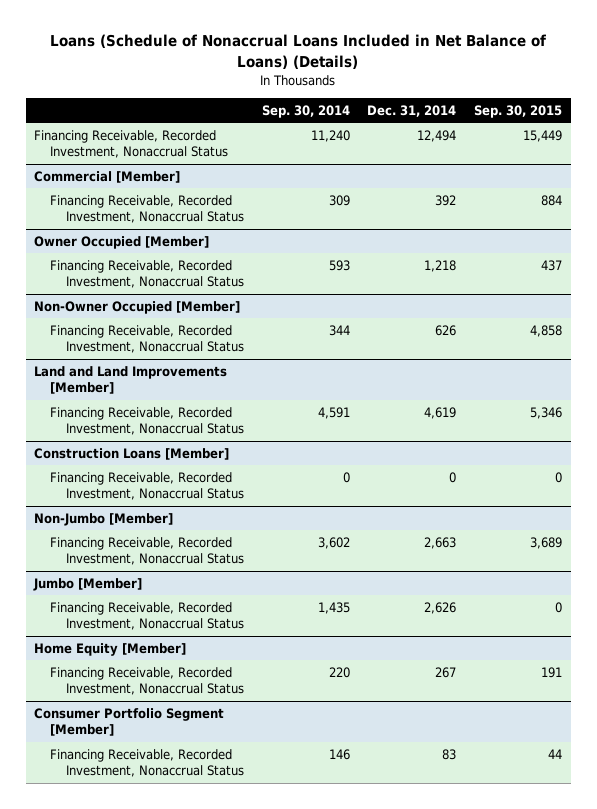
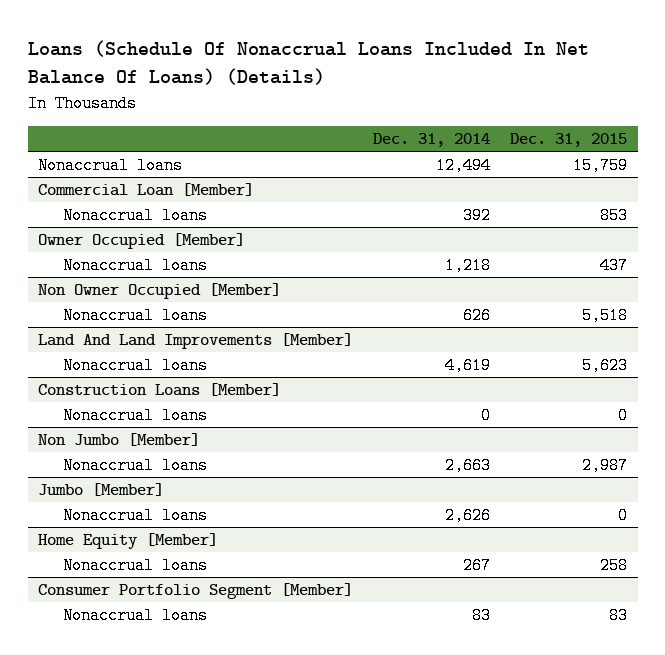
[50,34,547,69] Loans (Schedule of Nonaccrual Loans Included in Net Balance of Loans) (Details) -> [27,40,589,86] Loans (Schedule Of Nonaccrual Loans Included In Net Balance Of Loans) (Details)
[261,104,350,118] Sep. 30, 2014 -> none
[474,104,563,118] Sep. 30, 2015 -> none
none -> [510,132,628,147] Dec. 31, 2015
[34,130,229,159] Financing Receivable, Recorded Investment, Nonaccrual Status -> [37,157,183,175] Nonaccrual loans
[34,171,181,184] Commercial [Member] -> [37,183,254,197] Commercial Loan [Member]
[50,195,244,224] Financing Receivable, Recorded Investment, Nonaccrual Status -> [63,207,209,225] Nonaccrual loans
[50,260,244,289] Financing Receivable, Recorded Investment, Nonaccrual Status -> [63,257,209,275] Nonaccrual loans
[34,301,241,315] Non-Owner Occupied [Member] -> [37,283,281,300] Non Owner Occupied [Member]
[50,325,244,354] Financing Receivable, Recorded Investment, Nonaccrual Status -> [63,307,209,325] Nonaccrual loans
[34,366,228,395] Land and Land Improvements [Member] -> [37,333,353,350] Land And Land Improvements [Member]
[50,407,244,436] Financing Receivable, Recorded Investment, Nonaccrual Status -> [63,357,209,375] Nonaccrual loans
[50,472,244,501] Financing Receivable, Recorded Investment, Nonaccrual Status -> [63,407,209,425] Nonaccrual loans
[34,513,174,527] Non-Jumbo [Member] -> [37,433,200,447] Non Jumbo [Member]
[50,537,244,566] Financing Receivable, Recorded Investment, Nonaccrual Status -> [63,457,209,475] Nonaccrual loans
[50,602,244,631] Financing Receivable, Recorded Investment, Nonaccrual Status -> [63,507,209,525] Nonaccrual loans
[50,667,244,696] Financing Receivable, Recorded Investment, Nonaccrual Status -> [63,557,209,575] Nonaccrual loans
[50,749,244,778] Financing Receivable, Recorded Investment, Nonaccrual Status -> [63,607,209,625] Nonaccrual loans

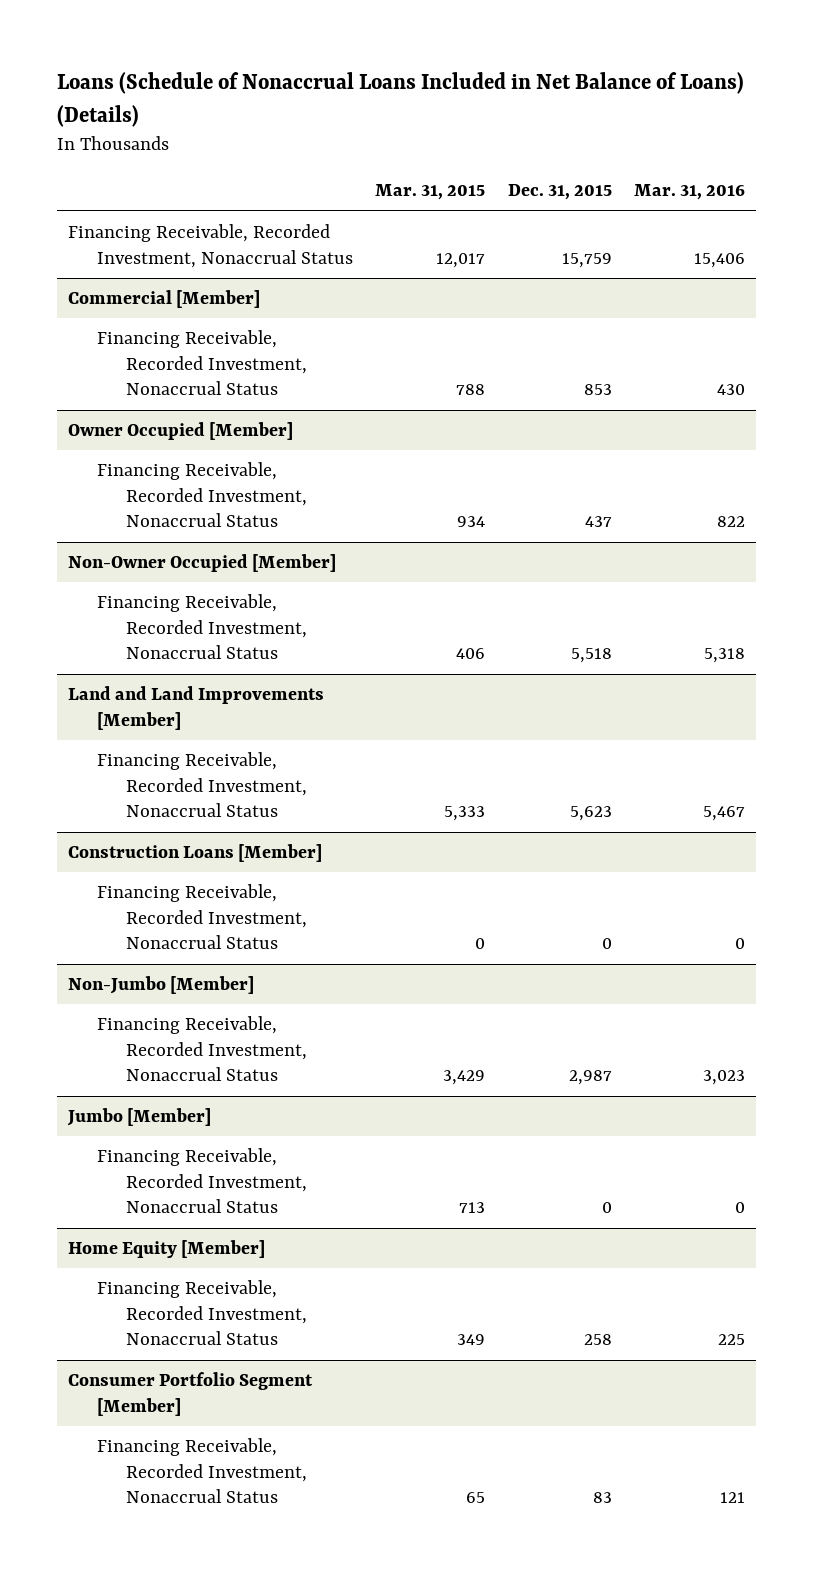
[27,40,589,86] Loans (Schedule Of Nonaccrual Loans Included In Net Balance Of Loans) (Details) -> [56,72,744,127] Loans (Schedule of Nonaccrual Loans Included in Net Balance of Loans) (Details)
[373,132,491,147] Dec. 31, 2014 -> none
none -> [375,184,486,201] Mar. 31, 2015
none -> [634,184,746,201] Mar. 31, 2016
[37,157,183,175] Nonaccrual loans -> [68,224,353,268] Financing Receivable, Recorded Investment, Nonaccrual Status
[37,183,254,197] Commercial Loan [Member] -> [68,290,261,309] Commercial [Member]
[63,207,209,225] Nonaccrual loans -> [96,330,307,396] Financing Receivable, Recorded Investment, Nonaccrual Status
[63,257,209,275] Nonaccrual loans -> [96,462,307,528] Financing Receivable, Recorded Investment, Nonaccrual Status
[37,283,281,300] Non Owner Occupied [Member] -> [68,554,337,573] Non-Owner Occupied [Member]
[63,307,209,325] Nonaccrual loans -> [96,594,307,660] Financing Receivable, Recorded Investment, Nonaccrual Status
[37,333,353,350] Land And Land Improvements [Member] -> [68,686,325,730] Land and Land Improvements [Member]
[63,357,209,375] Nonaccrual loans -> [96,752,307,818] Financing Receivable, Recorded Investment, Nonaccrual Status
[63,407,209,425] Nonaccrual loans -> [96,884,307,950] Financing Receivable, Recorded Investment, Nonaccrual Status
[37,433,200,447] Non Jumbo [Member] -> [68,976,255,995] Non-Jumbo [Member]
[63,457,209,475] Nonaccrual loans -> [96,1016,307,1082] Financing Receivable, Recorded Investment, Nonaccrual Status
[63,507,209,525] Nonaccrual loans -> [96,1148,307,1214] Financing Receivable, Recorded Investment, Nonaccrual Status
[63,557,209,575] Nonaccrual loans -> [96,1280,307,1346] Financing Receivable, Recorded Investment, Nonaccrual Status
[63,607,209,625] Nonaccrual loans -> [96,1438,307,1504] Financing Receivable, Recorded Investment, Nonaccrual Status

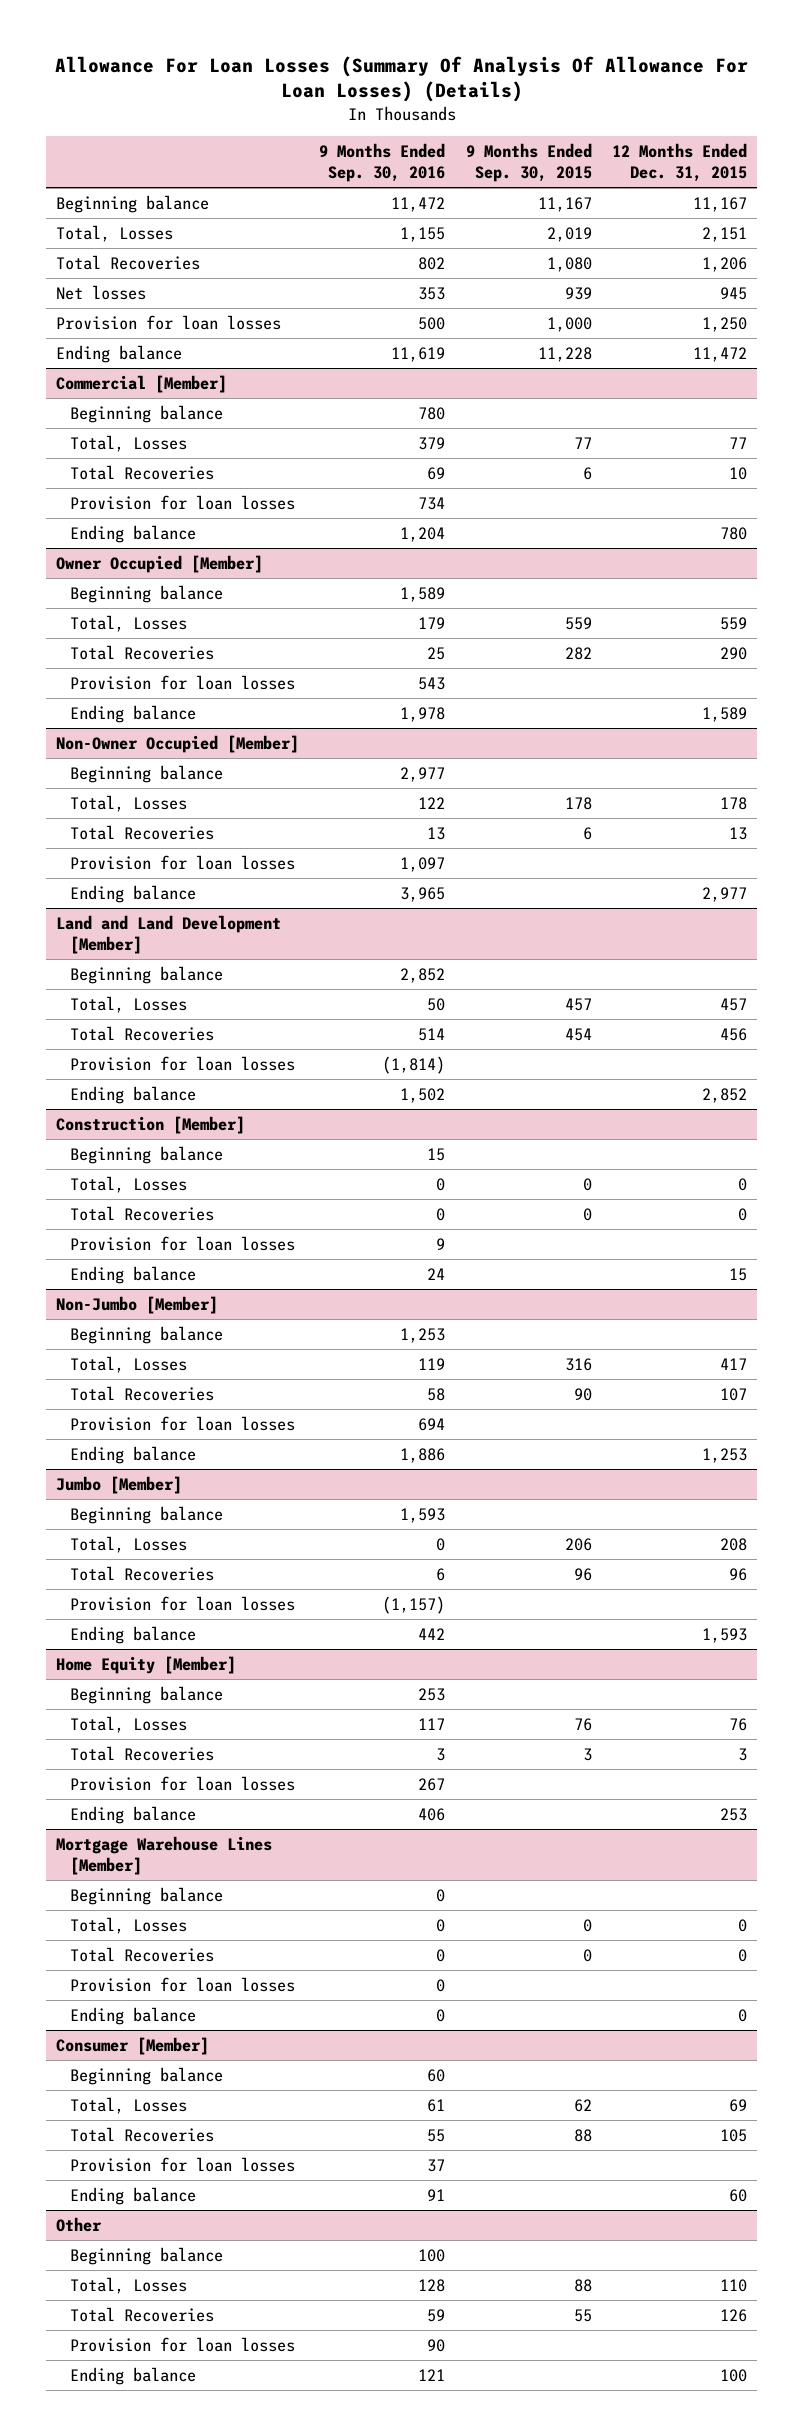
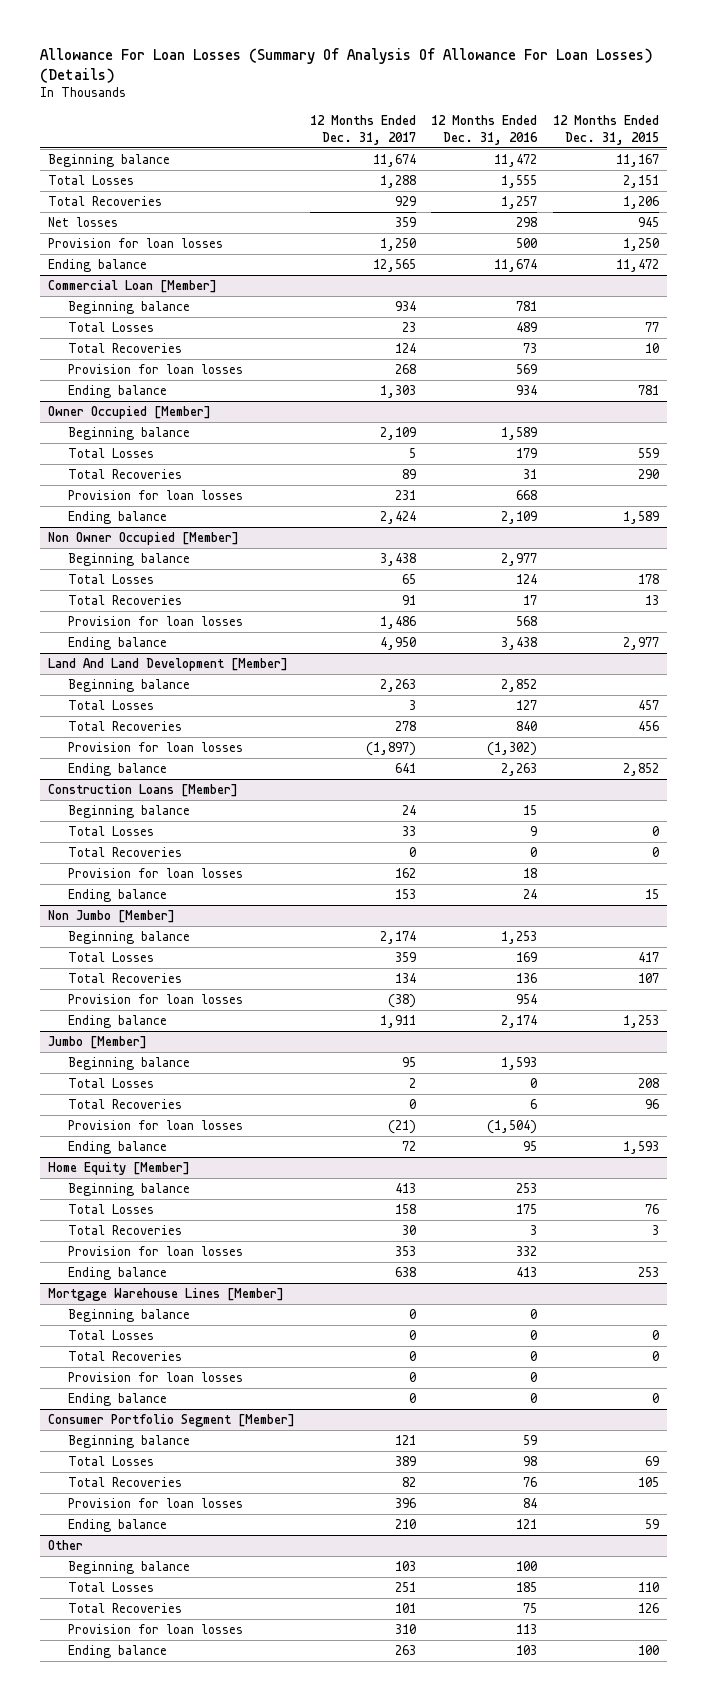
[319,143,446,182] 9 Months Ended Sep. 30, 2016 -> none
[465,143,592,182] 9 Months Ended Sep. 30, 2015 -> none
none -> [310,115,417,145] 12 Months Ended Dec. 31, 2017
none -> [431,115,539,145] 12 Months Ended Dec. 31, 2016
[56,224,174,242] Total, Losses -> [47,175,134,186] Total Losses
[56,374,228,393] Commercial [Member] -> [47,280,217,294] Commercial Loan [Member]
[70,434,188,452] Total, Losses -> [67,322,154,333] Total Losses
[719,526,747,540] 780 -> [637,385,659,396] 781
[70,614,188,632] Total, Losses -> [67,448,154,459] Total Losses
[56,734,300,753] Non-Owner Occupied [Member] -> [47,532,239,546] Non Owner Occupied [Member]
[70,794,188,812] Total, Losses -> [67,574,154,585] Total Losses
[56,914,282,954] Land and Land Development [Member] -> [47,658,288,672] Land And Land Development [Member]
[70,995,188,1013] Total, Losses -> [67,700,154,711] Total Losses
[56,1115,246,1134] Construction [Member] -> [47,784,238,798] Construction Loans [Member]
[70,1175,188,1193] Total, Losses -> [67,826,154,837] Total Losses
[56,1295,219,1314] Non-Jumbo [Member] -> [47,910,175,924] Non Jumbo [Member]
[70,1355,188,1373] Total, Losses -> [67,952,154,963] Total Losses
[70,1535,188,1553] Total, Losses -> [67,1078,154,1089] Total Losses
[70,1715,188,1733] Total, Losses -> [67,1204,154,1215] Total Losses
[70,1916,188,1934] Total, Losses -> [67,1330,154,1341] Total Losses
[56,2036,210,2055] Consumer [Member] -> [47,1414,295,1428] Consumer Portfolio Segment [Member]
[70,2096,188,2114] Total, Losses -> [67,1456,154,1467] Total Losses
[728,2188,747,2202] 60 -> [644,1519,659,1530] 59
[70,2276,188,2294] Total, Losses -> [67,1582,154,1593] Total Losses

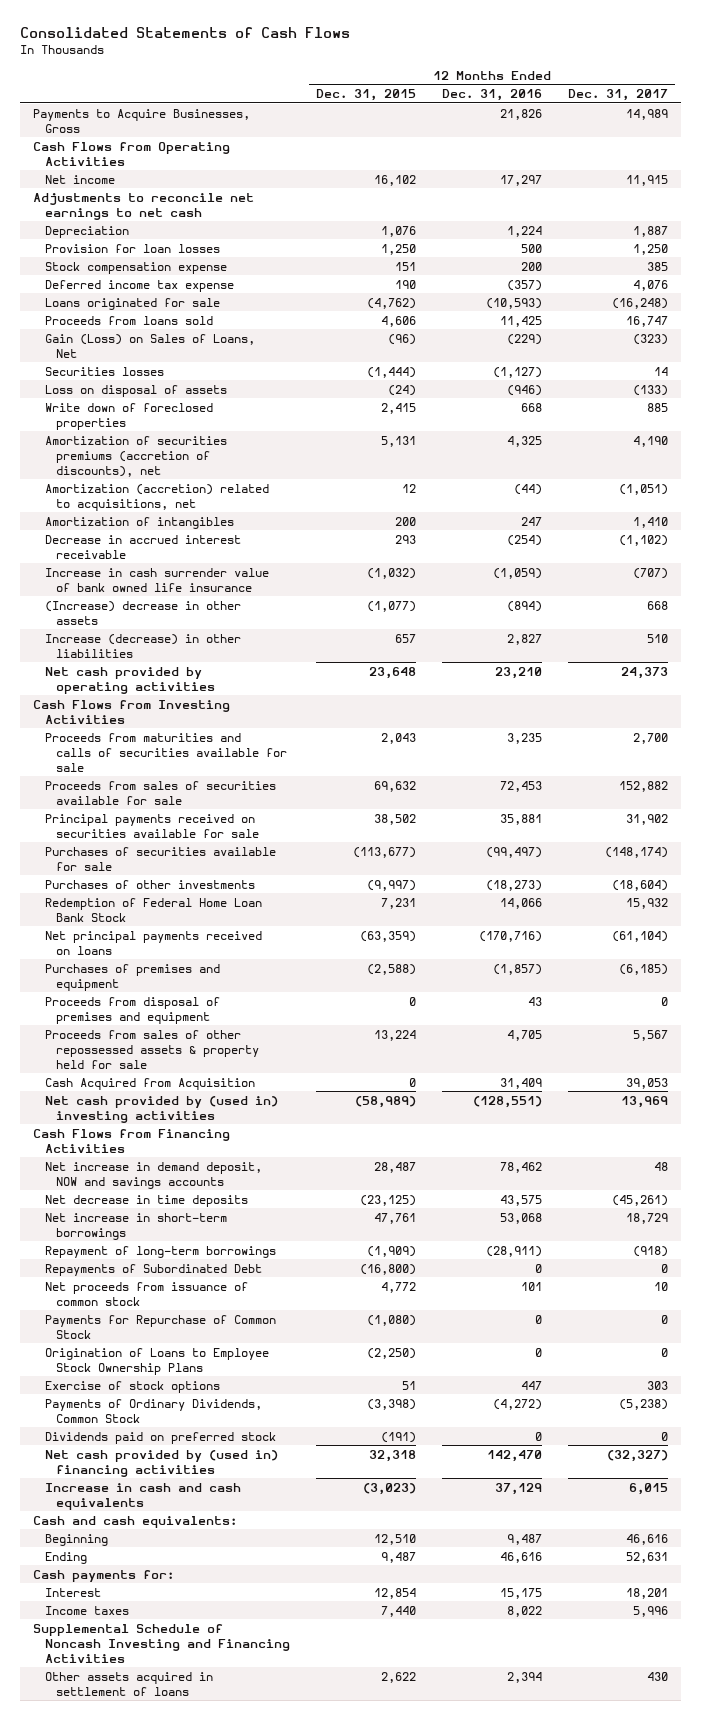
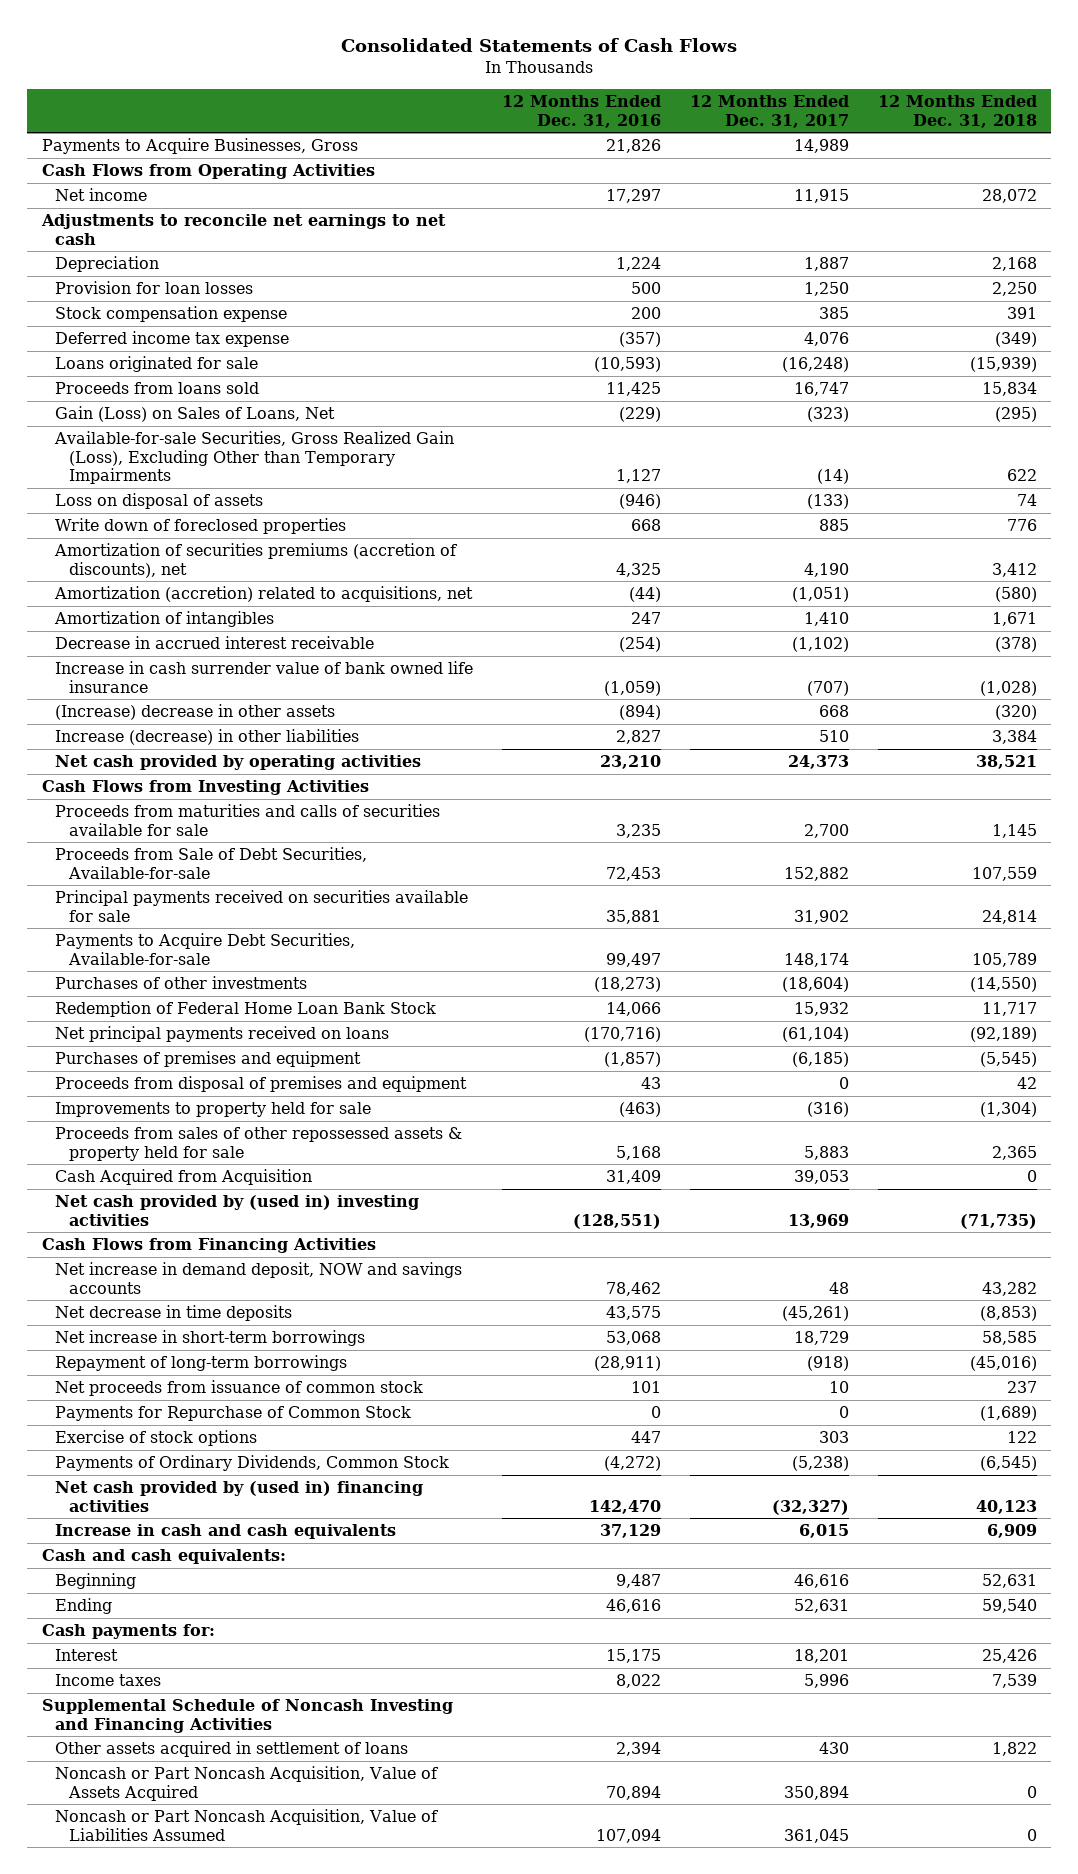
[315,89,416,102] Dec. 31, 2015 -> none
none -> [877,95,1037,128] 12 Months Ended Dec. 31, 2018
[44,366,164,376] Securities losses -> none
none -> [54,431,455,485] Available-for-sale Securities, Gross Realized Gain (Loss), Excluding Other than Temporary Impairments
[44,780,276,805] Proceeds from sales of securities available for sale -> [55,847,368,879] Proceeds from Sale of Debt Securities, Available-for-sale
[44,846,276,871] Purchases of securities available for sale -> none
none -> [55,933,356,965] Payments to Acquire Debt Securities, Available-for-sale
none -> [55,1102,372,1118] Improvements to property held for sale
[506,1029,542,1041] 4,705 -> [616,1145,662,1160] 5,168
[633,1029,669,1041] 5,567 -> [803,1145,849,1160] 5,883
[44,1263,262,1276] Repayments of Subordinated Debt -> none
[44,1347,269,1375] Origination of Loans to Employee Stock Ownership Plans -> none
[44,1431,276,1444] Dividends paid on preferred stock -> none
none -> [55,1766,439,1801] Noncash or Part Noncash Acquisition, Value of Assets Acquired
none -> [55,1809,439,1841] Noncash or Part Noncash Acquisition, Value of Liabilities Assumed

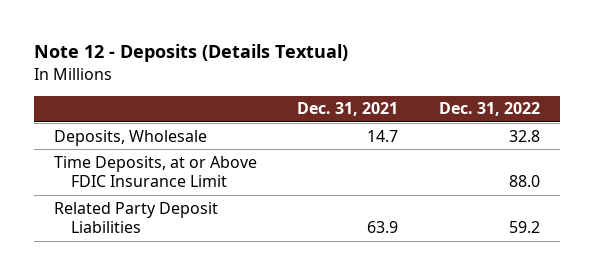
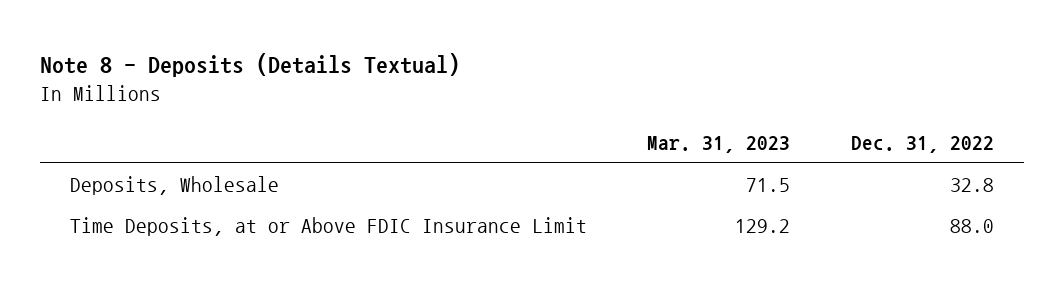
[33,44,348,63] Note 12 - Deposits (Details Textual) -> [39,53,460,78] Note 8 - Deposits (Details Textual)
[297,102,399,117] Dec. 31, 2021 -> none
none -> [647,135,791,153] Mar. 31, 2023
[53,201,218,234] Related Party Deposit Liabilities -> none

